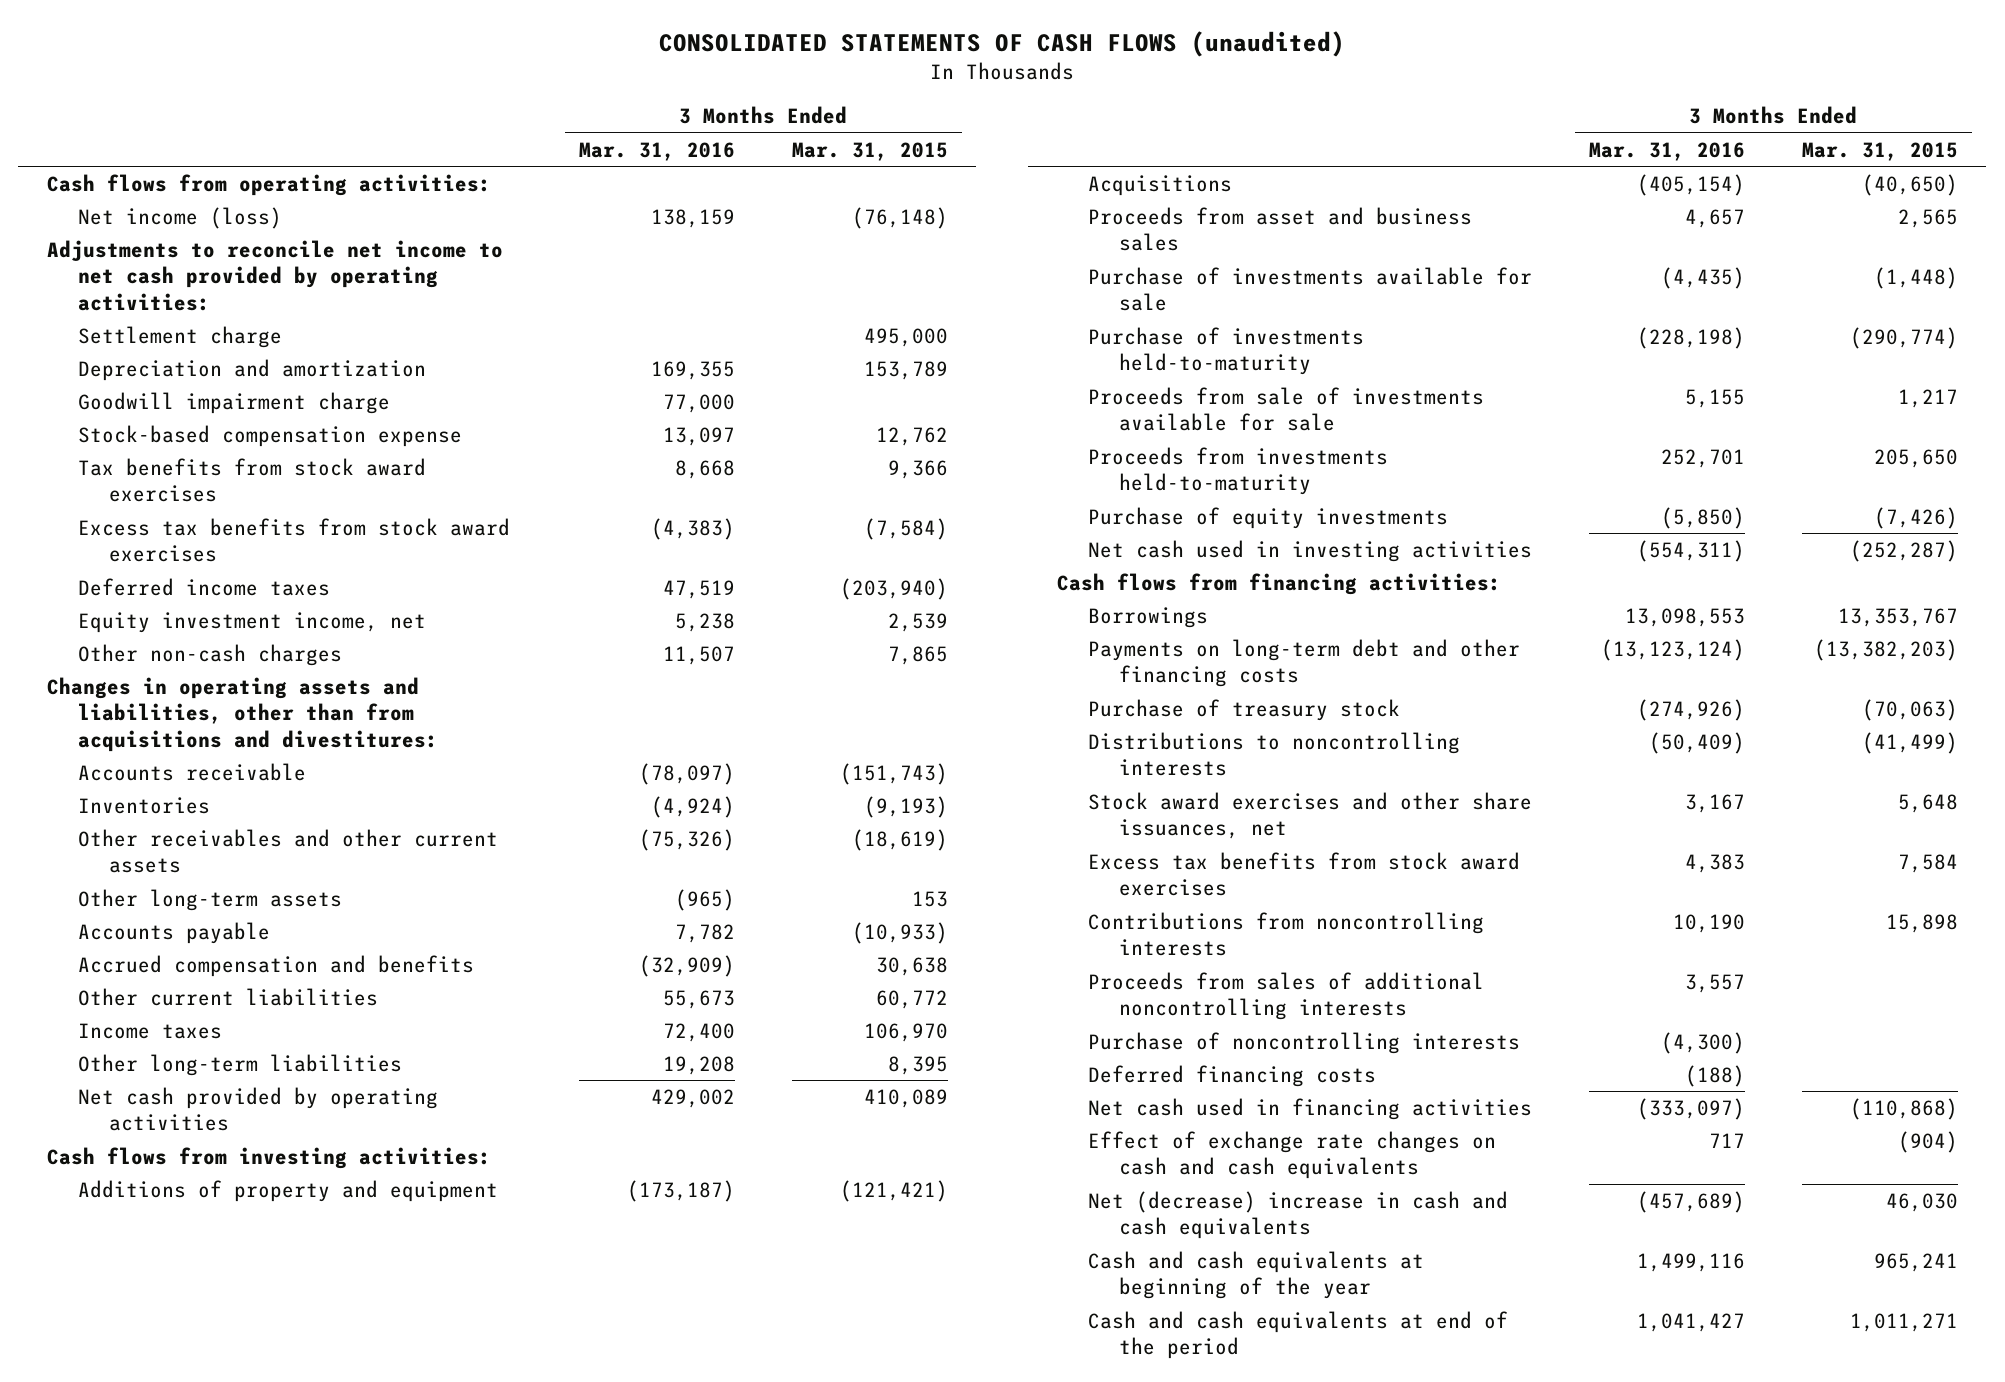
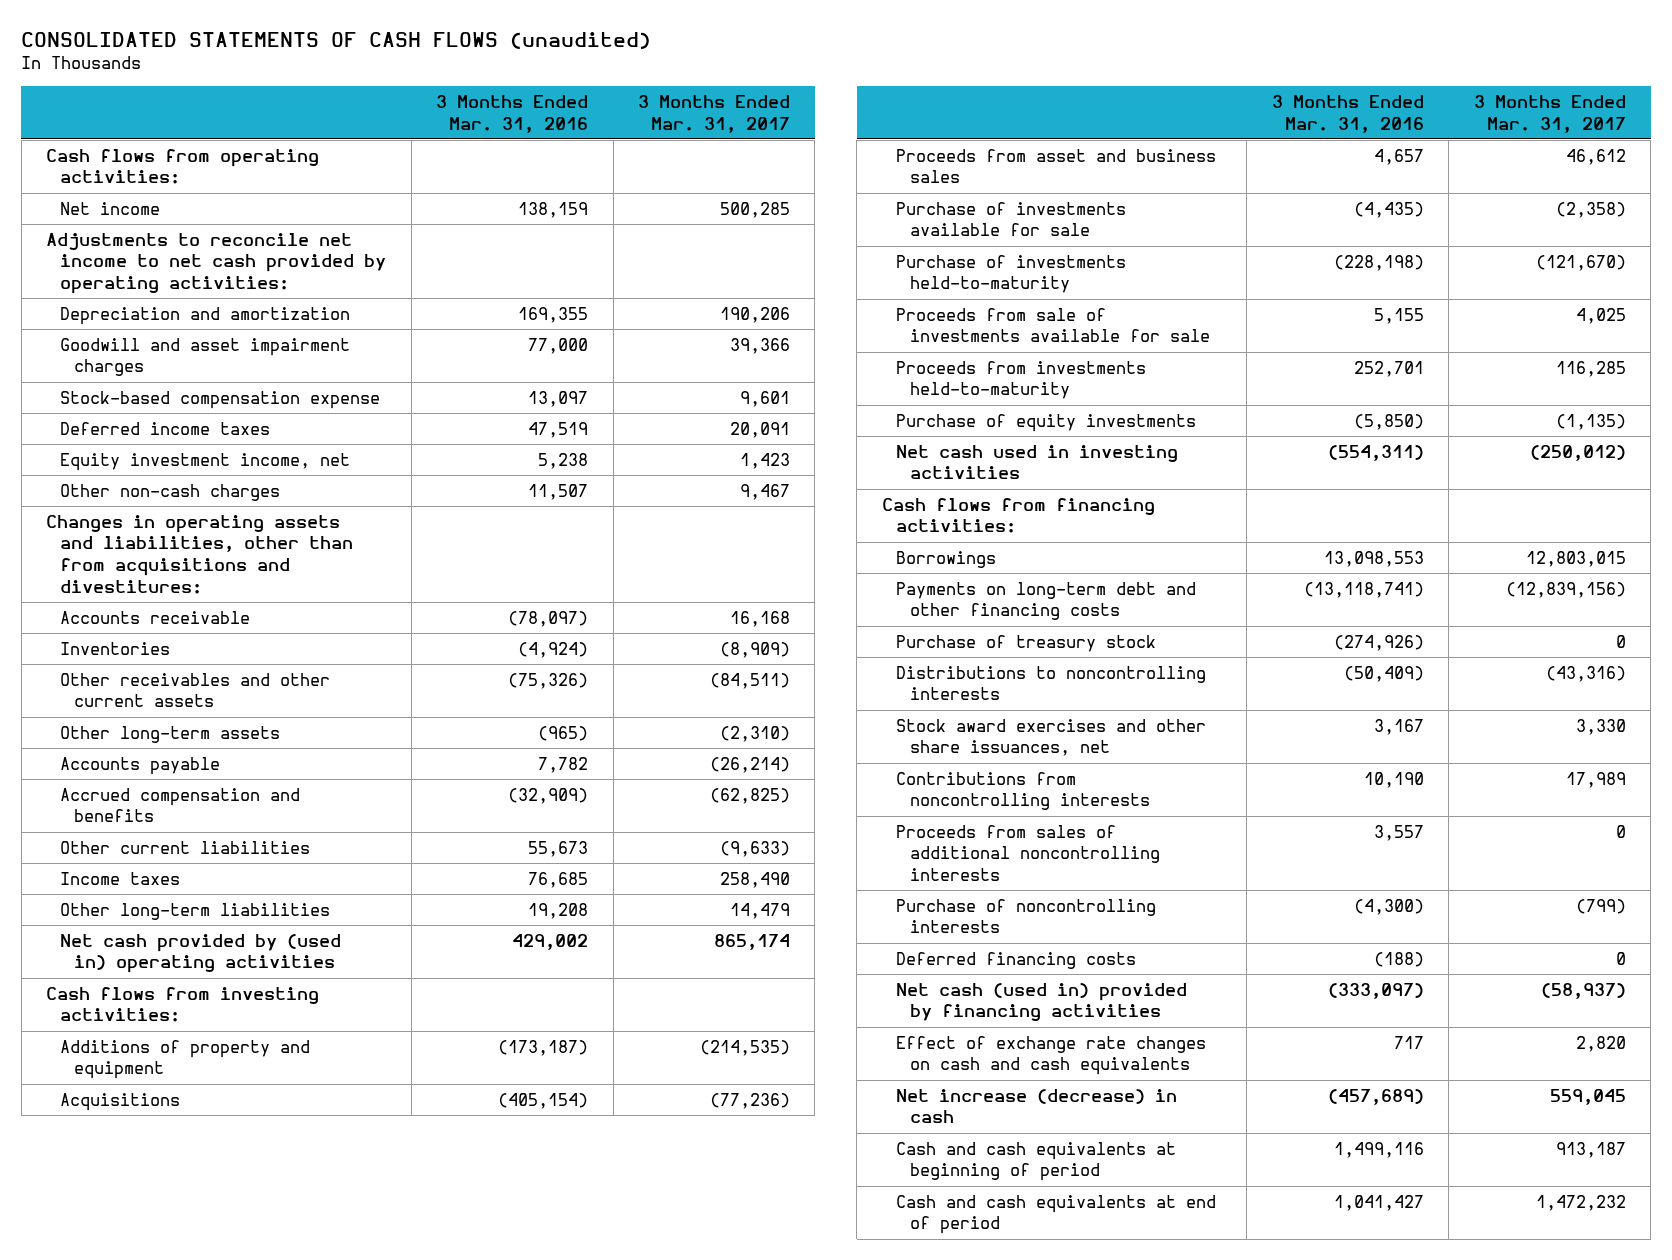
[791,141,948,161] Mar. 31, 2015 -> none
none -> [638,94,791,133] 3 Months Ended Mar. 31, 2017
[77,206,282,229] Net income (loss) -> [60,201,161,215] Net income
[77,325,282,348] Settlement charge -> none
[77,391,390,414] Goodwill impairment charge -> none
none -> [60,337,351,377] Goodwill and asset impairment charges
[77,457,426,503] Tax benefits from stock award exercises -> none
[77,517,510,563] Excess tax benefits from stock award exercises -> none
[662,1022,735,1042] 72,400 -> [528,871,589,888] 76,685
[77,1086,438,1132] Net cash provided by operating activities -> [60,933,342,974] Net cash provided by (used in) operating activities
[1600,638,1745,661] (13,123,124) -> [1303,581,1424,598] (13,118,741)
[1087,851,1520,897] Excess tax benefits from stock award exercises -> none
[1087,1097,1532,1120] Net cash used in financing activities -> [895,982,1187,1022] Net cash (used in) provided by financing activities
[1087,1190,1508,1240] Net (decrease) increase in cash and cash equivalents -> [895,1088,1177,1124] Net increase (decrease) in cash
[1087,1250,1424,1300] Cash and cash equivalents at beginning of the year -> [895,1141,1176,1182] Cash and cash equivalents at beginning of period
[1087,1310,1508,1360] Cash and cash equivalents at end of the period -> [895,1194,1216,1235] Cash and cash equivalents at end of period

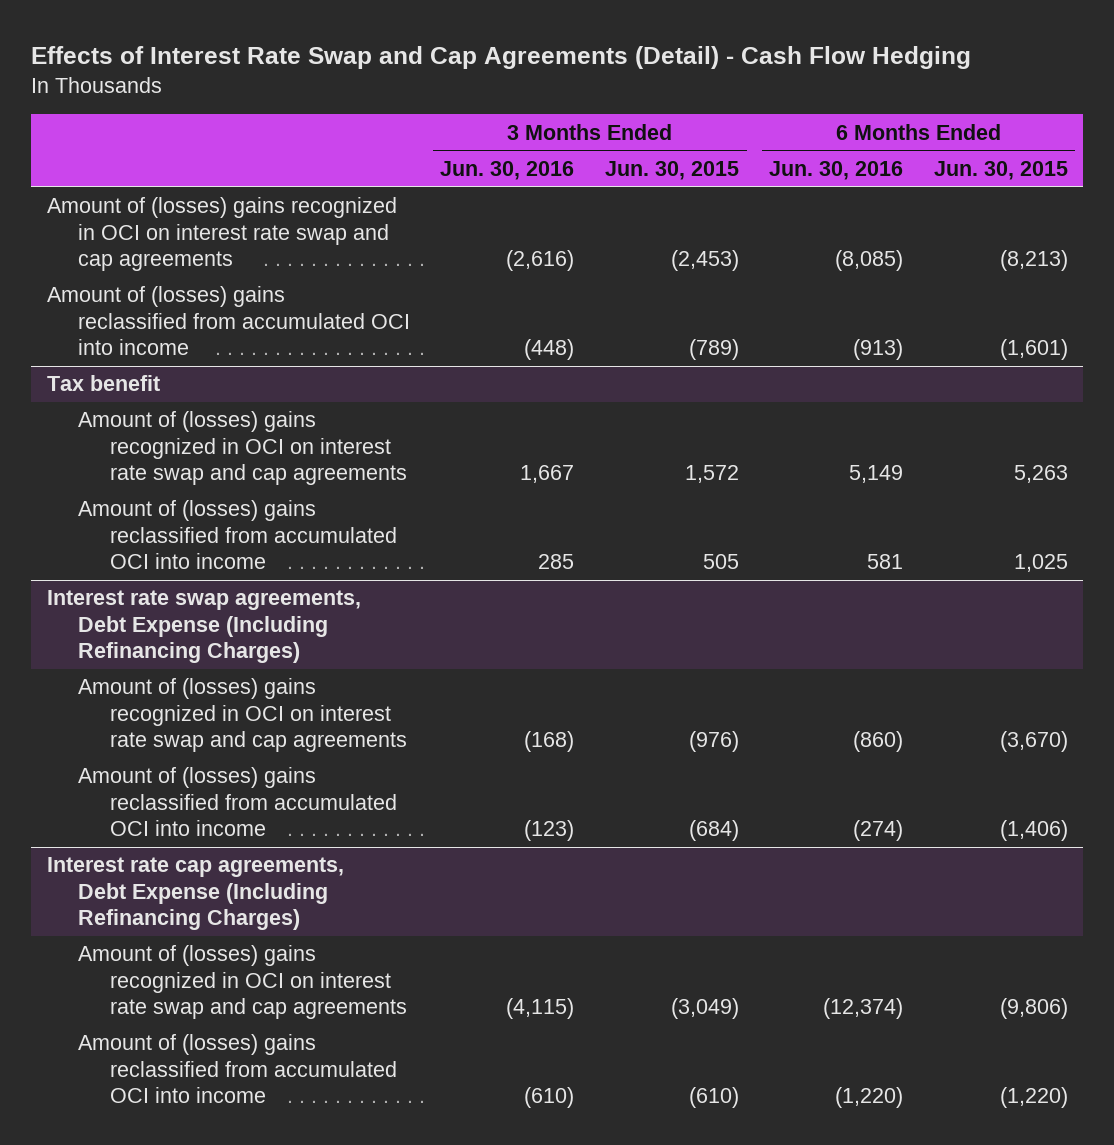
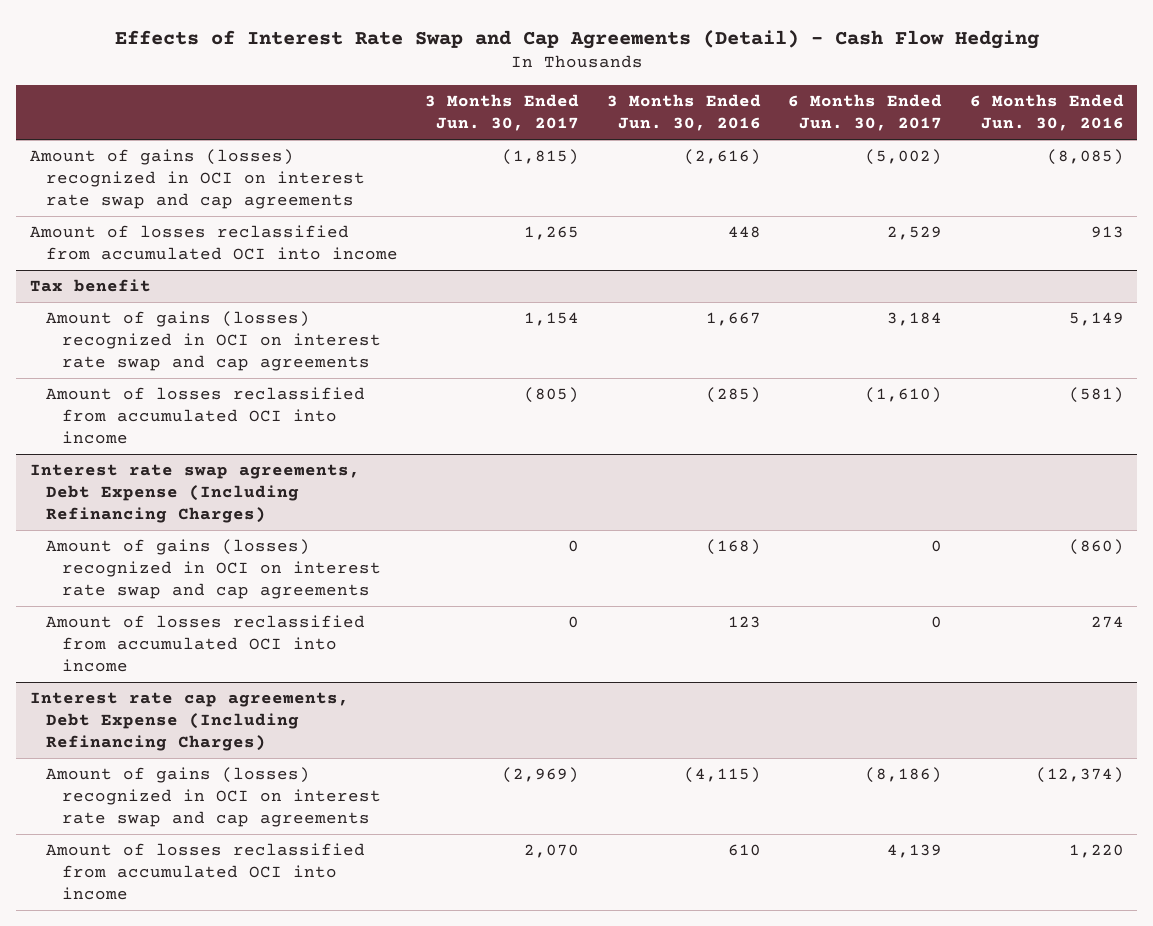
[604,161,739,181] Jun. 30, 2015 -> none
[933,161,1068,181] Jun. 30, 2015 -> none
none -> [425,94,580,132] 3 Months Ended Jun. 30, 2017
none -> [788,94,943,132] 6 Months Ended Jun. 30, 2017
[46,197,397,272] Amount of (losses) gains recognized in OCI on interest rate swap and cap agreements -> [29,149,366,210] Amount of gains (losses) recognized in OCI on interest rate swap and cap agreements
[46,286,411,356] Amount of (losses) gains reclassified from accumulated OCI into income -> [29,225,399,261] Amount of losses reclassified from accumulated OCI into income
[524,339,575,361] (448) -> [727,226,761,239] 448
[853,339,904,361] (913) -> [1090,226,1124,239] 913
[78,411,407,486] Amount of (losses) gains recognized in OCI on interest rate swap and cap agreements -> [46,311,382,372] Amount of gains (losses) recognized in OCI on interest rate swap and cap agreements
[78,500,397,570] Amount of (losses) gains reclassified from accumulated OCI into income -> [46,387,366,445] Amount of losses reclassified from accumulated OCI into income
[538,554,575,570] 285 -> [705,387,761,404] (285)
[867,554,904,570] 581 -> [1068,387,1124,404] (581)
[78,678,407,753] Amount of (losses) gains recognized in OCI on interest rate swap and cap agreements -> [46,539,382,600] Amount of gains (losses) recognized in OCI on interest rate swap and cap agreements
[78,767,397,837] Amount of (losses) gains reclassified from accumulated OCI into income -> [46,615,366,673] Amount of losses reclassified from accumulated OCI into income
[524,820,575,842] (123) -> [727,616,761,629] 123
[853,820,904,842] (274) -> [1090,616,1124,629] 274
[78,945,407,1020] Amount of (losses) gains recognized in OCI on interest rate swap and cap agreements -> [46,767,382,828] Amount of gains (losses) recognized in OCI on interest rate swap and cap agreements
[78,1034,397,1104] Amount of (losses) gains reclassified from accumulated OCI into income -> [46,843,366,901] Amount of losses reclassified from accumulated OCI into income
[524,1087,575,1109] (610) -> [727,844,761,857] 610
[835,1087,904,1109] (1,220) -> [1068,844,1124,859] 1,220

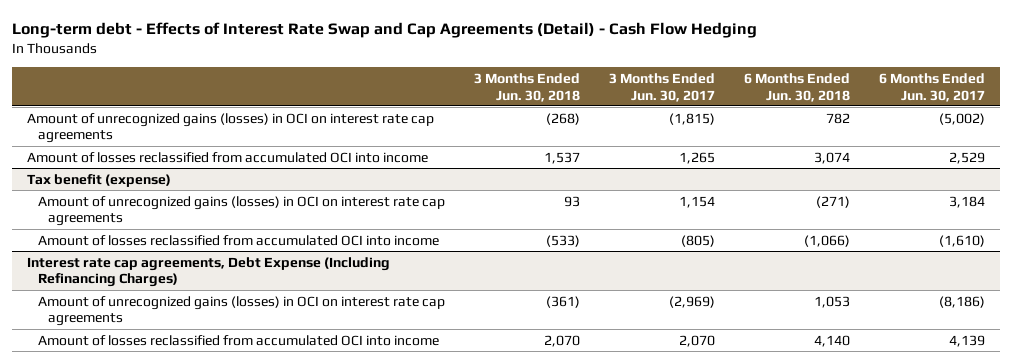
[114,29,1039,49] Effects of Interest Rate Swap and Cap Agreements (Detail) - Cash Flow Hedging -> [12,22,758,39] Long-term debt - Effects of Interest Rate Swap and Cap Agreements (Detail) - Cash Flow Hedging
[606,94,761,132] 3 Months Ended Jun. 30, 2016 -> none
[969,94,1124,132] 6 Months Ended Jun. 30, 2016 -> none
none -> [473,72,580,102] 3 Months Ended Jun. 30, 2018
none -> [743,72,850,102] 6 Months Ended Jun. 30, 2018
[29,149,366,210] Amount of gains (losses) recognized in OCI on interest rate swap and cap agreements -> [26,112,434,144] Amount of unrecognized gains (losses) in OCI on interest rate cap agreements
[29,279,151,293] Tax benefit -> [26,173,171,187] Tax benefit (expense)
[46,311,382,372] Amount of gains (losses) recognized in OCI on interest rate swap and cap agreements -> [37,195,445,227] Amount of unrecognized gains (losses) in OCI on interest rate cap agreements
[29,464,360,524] Interest rate swap agreements, Debt Expense (Including Refinancing Charges) -> none
[46,539,382,600] Amount of gains (losses) recognized in OCI on interest rate swap and cap agreements -> none
[46,615,366,673] Amount of losses reclassified from accumulated OCI into income -> none
[46,767,382,828] Amount of gains (losses) recognized in OCI on interest rate swap and cap agreements -> [37,295,445,327] Amount of unrecognized gains (losses) in OCI on interest rate cap agreements

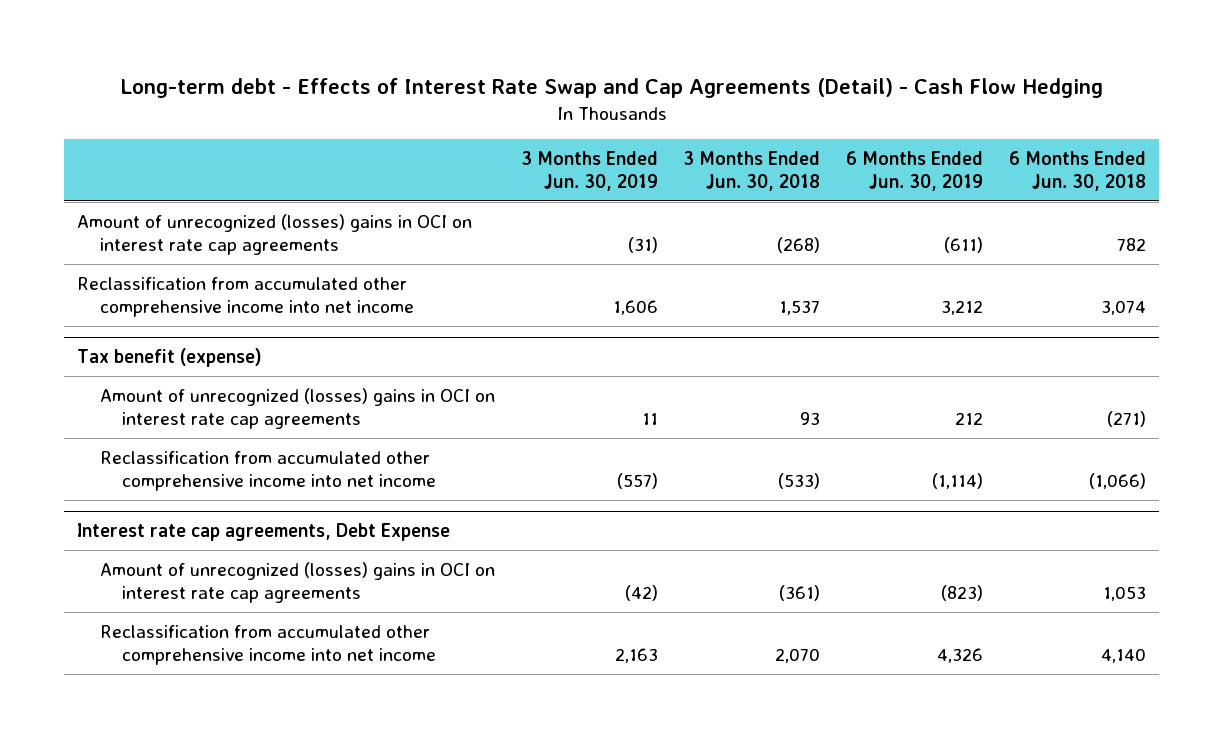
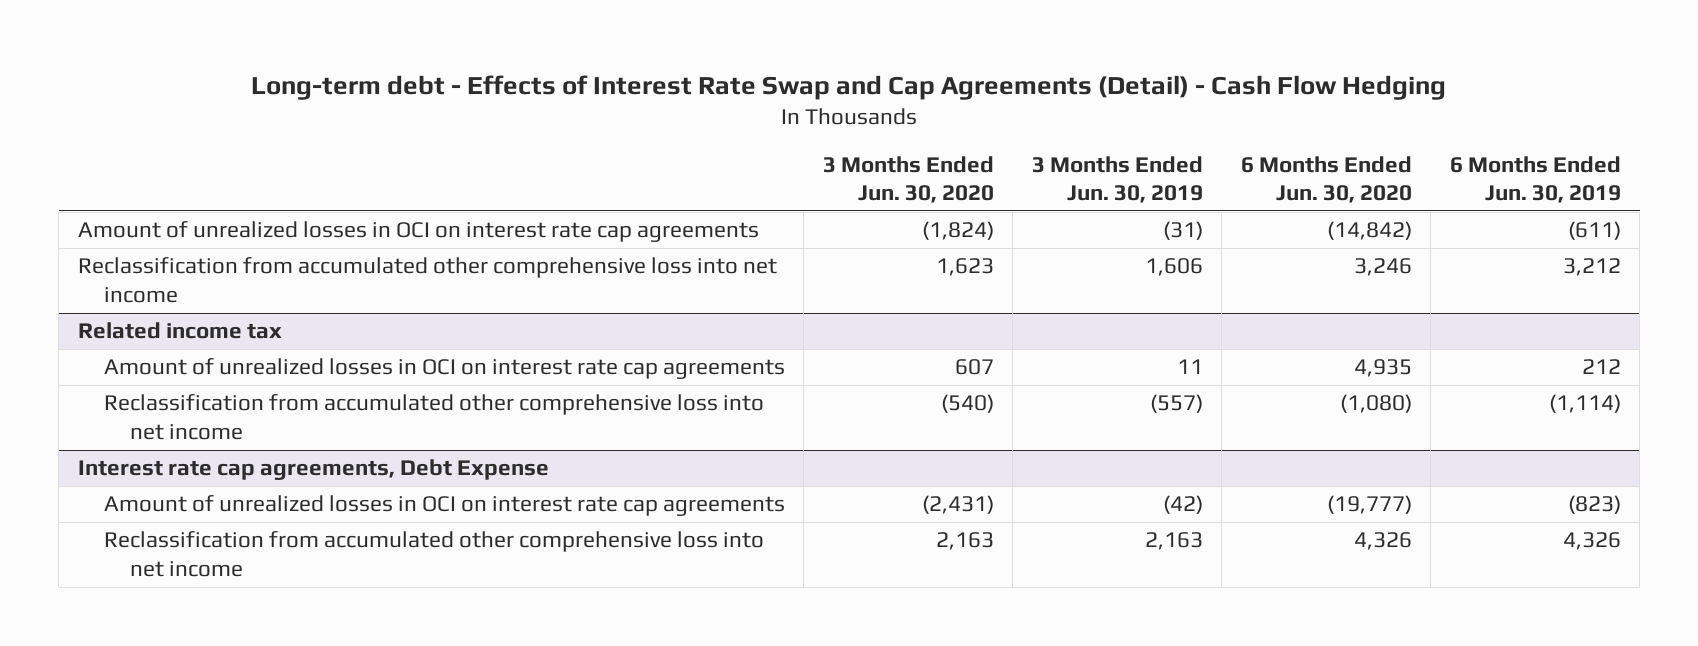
[683,150,821,192] 3 Months Ended Jun. 30, 2018 -> none
[1008,150,1146,192] 6 Months Ended Jun. 30, 2018 -> none
none -> [822,155,994,203] 3 Months Ended Jun. 30, 2020
none -> [1240,155,1412,203] 6 Months Ended Jun. 30, 2020
[77,213,473,256] Amount of unrecognized (losses) gains in OCI on interest rate cap agreements -> [77,221,759,243] Amount of unrealized losses in OCI on interest rate cap agreements
[77,276,414,318] Reclassification from accumulated other comprehensive income into net income -> [77,257,777,303] Reclassification from accumulated other comprehensive loss into net income
[77,348,263,368] Tax benefit (expense) -> [77,322,282,340] Related income tax
[99,387,495,430] Amount of unrecognized (losses) gains in OCI on interest rate cap agreements -> [103,358,785,380] Amount of unrealized losses in OCI on interest rate cap agreements
[99,450,437,492] Reclassification from accumulated other comprehensive income into net income -> [103,394,764,440] Reclassification from accumulated other comprehensive loss into net income
[99,561,495,604] Amount of unrecognized (losses) gains in OCI on interest rate cap agreements -> [103,495,785,517] Amount of unrealized losses in OCI on interest rate cap agreements
[99,624,437,666] Reclassification from accumulated other comprehensive income into net income -> [103,531,764,577] Reclassification from accumulated other comprehensive loss into net income

